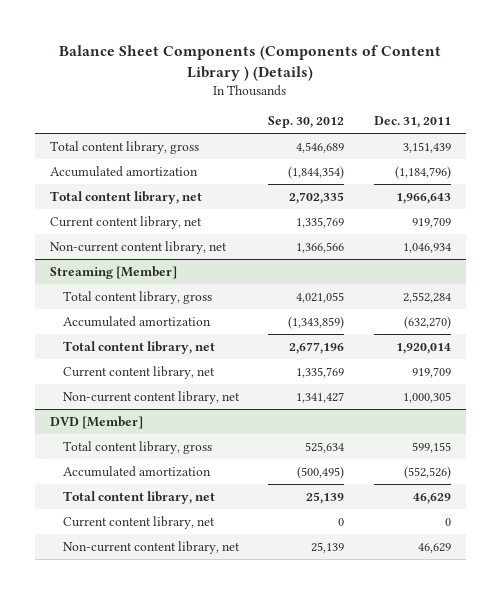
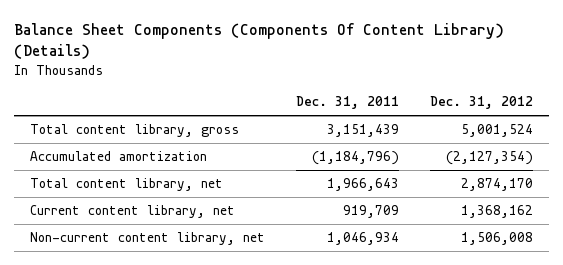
[59,44,442,81] Balance Sheet Components (Components of Content Library ) (Details) -> [14,23,505,60] Balance Sheet Components (Components Of Content Library) (Details)
[268,116,345,129] Sep. 30, 2012 -> none
none -> [430,96,534,110] Dec. 31, 2012
[49,265,177,279] Streaming [Member] -> none
[62,290,212,304] Total content library, gross -> none
[62,315,211,327] Accumulated amortization -> none
[62,340,215,354] Total content library, net -> none
[62,365,215,379] Current content library, net -> none
[62,390,240,404] Non-current content library, net -> none
[49,415,143,429] DVD [Member] -> none
[62,440,212,454] Total content library, gross -> none
[62,465,211,477] Accumulated amortization -> none
[62,490,215,504] Total content library, net -> none
[62,515,215,529] Current content library, net -> none
[62,540,240,554] Non-current content library, net -> none

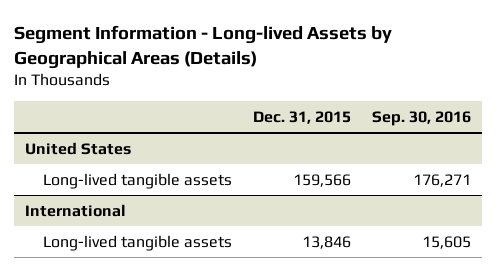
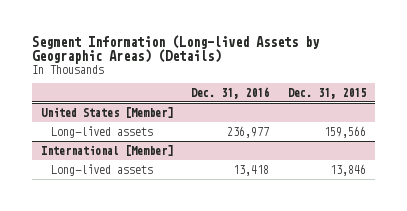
[14,25,393,69] Segment Information - Long-lived Assets by Geographical Areas (Details) -> [32,34,321,65] Segment Information (Long-lived Assets by Geographic Areas) (Details)
[372,111,472,127] Sep. 30, 2016 -> none
none -> [191,86,270,99] Dec. 31, 2016
[24,141,131,155] United States -> [41,106,174,118] United States [Member]
[43,172,233,189] Long-lived tangible assets -> [51,125,154,138] Long-lived assets
[24,203,126,217] International -> [41,144,174,156] International [Member]
[43,234,233,251] Long-lived tangible assets -> [51,163,154,176] Long-lived assets

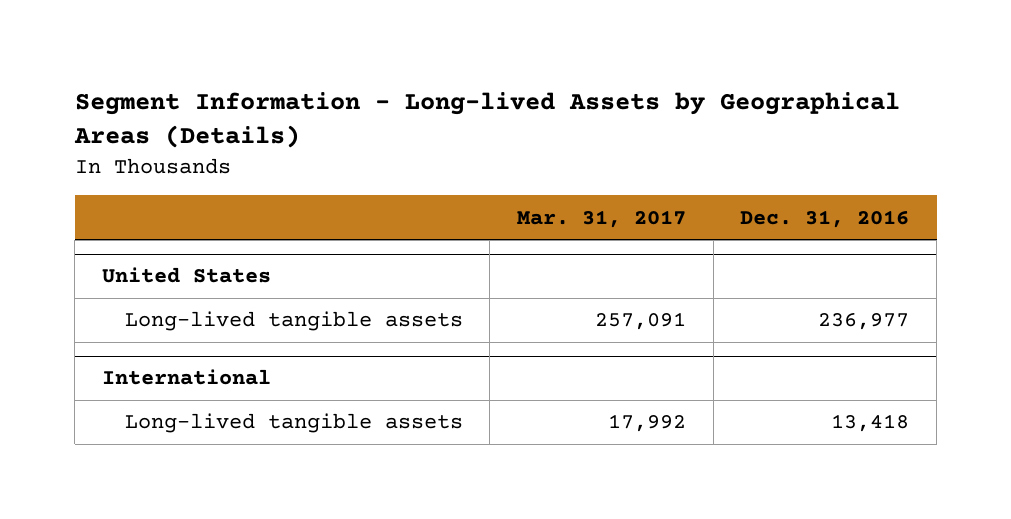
[32,34,321,65] Segment Information (Long-lived Assets by Geographic Areas) (Details) -> [73,91,900,149] Segment Information - Long-lived Assets by Geographical Areas (Details)
[287,87,366,99] Dec. 31, 2015 -> none
none -> [517,209,687,228] Mar. 31, 2017
[41,106,174,118] United States [Member] -> [101,267,271,284] United States
[51,125,154,138] Long-lived assets -> [124,311,463,332] Long-lived tangible assets
[41,144,174,156] International [Member] -> [101,369,271,386] International
[51,163,154,176] Long-lived assets -> [124,413,463,434] Long-lived tangible assets

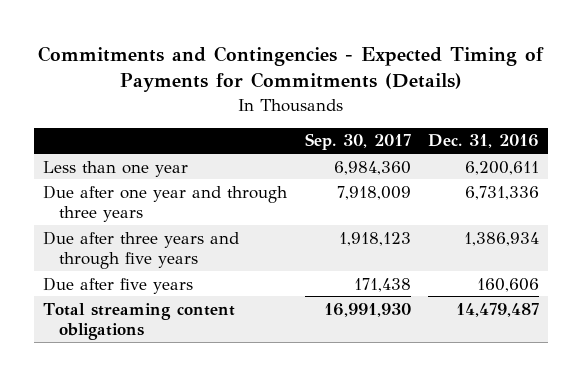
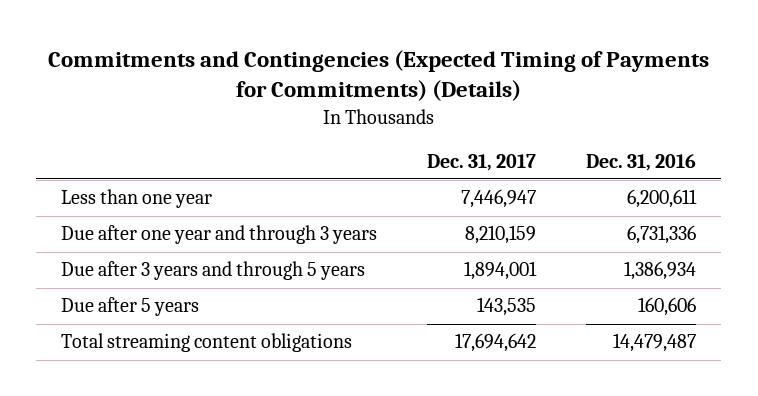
[38,45,545,93] Commitments and Contingencies - Expected Timing of Payments for Commitments (Details) -> [47,49,709,102] Commitments and Contingencies (Expected Timing of Payments for Commitments) (Details)
[304,133,411,151] Sep. 30, 2017 -> none
none -> [427,153,537,171] Dec. 31, 2017
[43,184,288,222] Due after one year and through three years -> [61,225,378,245] Due after one year and through 3 years
[43,230,240,269] Due after three years and through five years -> [61,261,366,281] Due after 3 years and through 5 years
[43,276,194,294] Due after five years -> [61,297,200,317] Due after 5 years

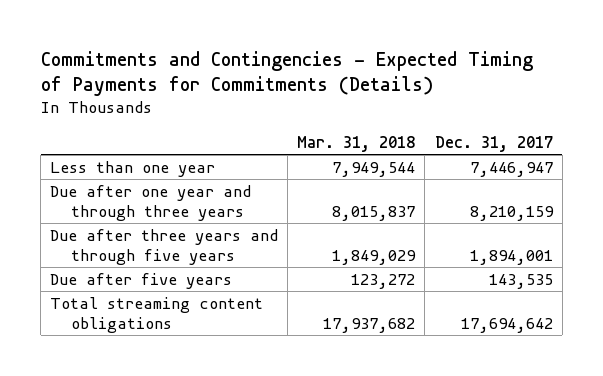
[47,49,709,102] Commitments and Contingencies (Expected Timing of Payments for Commitments) (Details) -> [40,50,533,97] Commitments and Contingencies - Expected Timing of Payments for Commitments (Details)
[586,153,697,171] Dec. 31, 2016 -> none
none -> [297,135,416,152] Mar. 31, 2018
[61,225,378,245] Due after one year and through 3 years -> [50,184,252,221] Due after one year and through three years
[61,261,366,281] Due after 3 years and through 5 years -> [50,228,279,265] Due after three years and through five years
[61,297,200,317] Due after 5 years -> [50,272,233,289] Due after five years

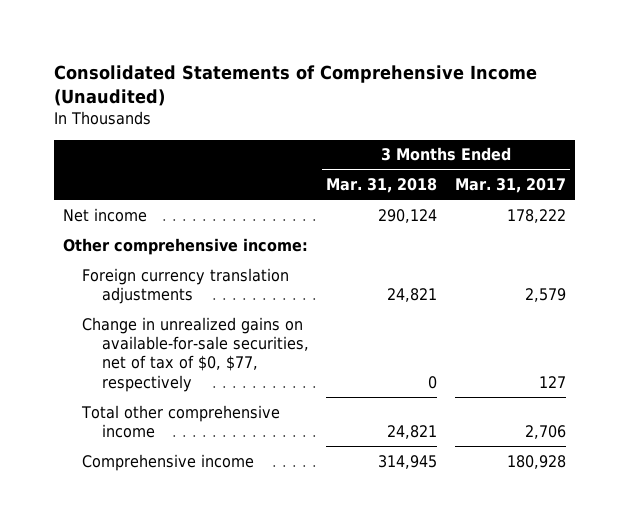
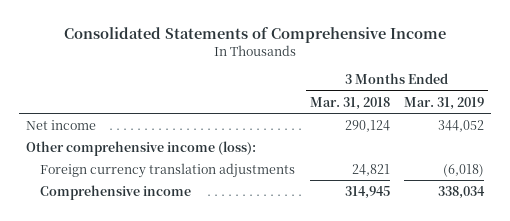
[54,64,538,106] Consolidated Statements of Comprehensive Income (Unaudited) -> [64,26,447,43] Consolidated Statements of Comprehensive Income
[454,178,566,194] Mar. 31, 2017 -> none
none -> [404,96,485,110] Mar. 31, 2019
[63,237,309,255] Other comprehensive income: -> [26,140,257,156] Other comprehensive income (loss):
[82,316,309,392] Change in unrealized gains on available-for-sale securities, net of tax of $0, $77, respectively -> none
[81,404,281,438] Total other comprehensive income -> none

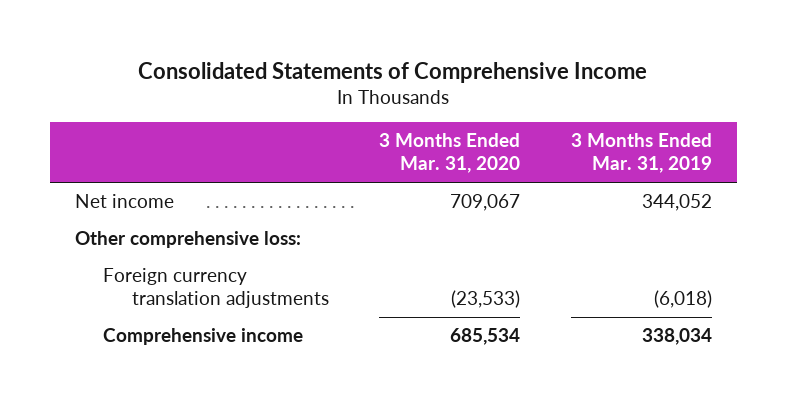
[309,96,390,110] Mar. 31, 2018 -> none
none -> [379,133,521,174] 3 Months Ended Mar. 31, 2020
[26,140,257,156] Other comprehensive income (loss): -> [74,231,301,249] Other comprehensive loss:

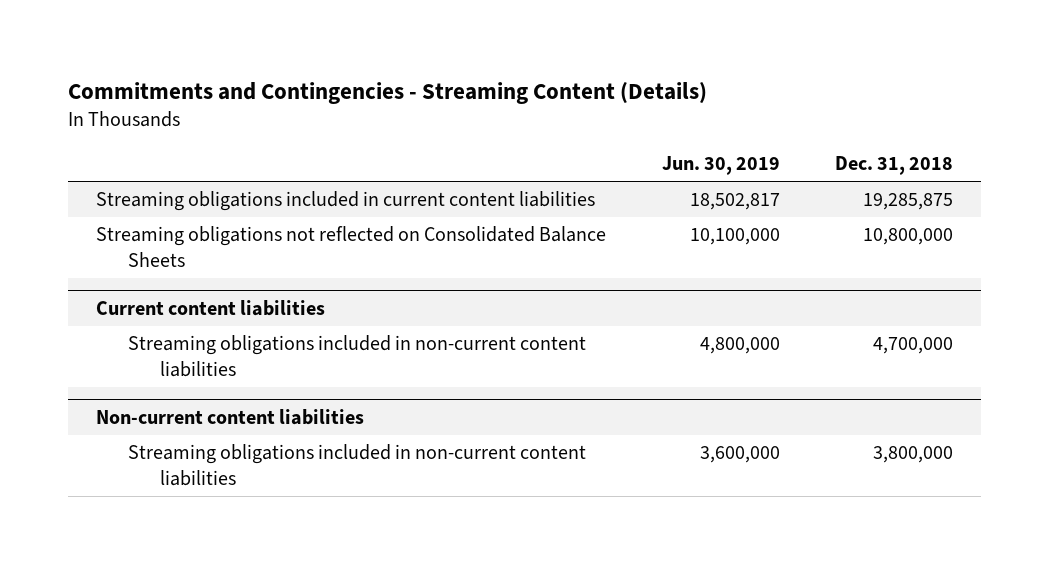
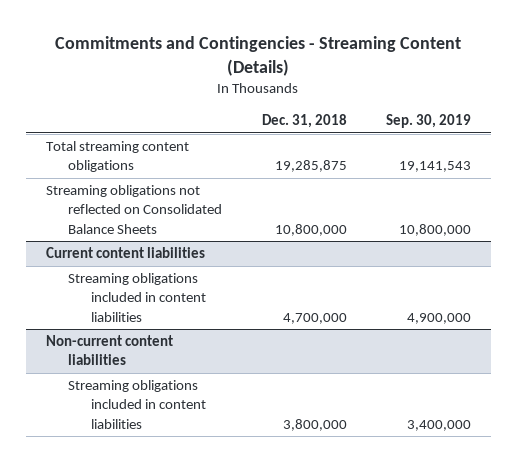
[661,156,780,176] Jun. 30, 2019 -> none
none -> [385,114,471,129] Sep. 30, 2019
[95,191,595,212] Streaming obligations included in current content liabilities -> [45,141,189,173] Total streaming content obligations
[127,335,586,377] Streaming obligations included in non-current content liabilities -> [68,273,206,322] Streaming obligations included in content liabilities
[127,444,586,486] Streaming obligations included in non-current content liabilities -> [68,380,206,429] Streaming obligations included in content liabilities

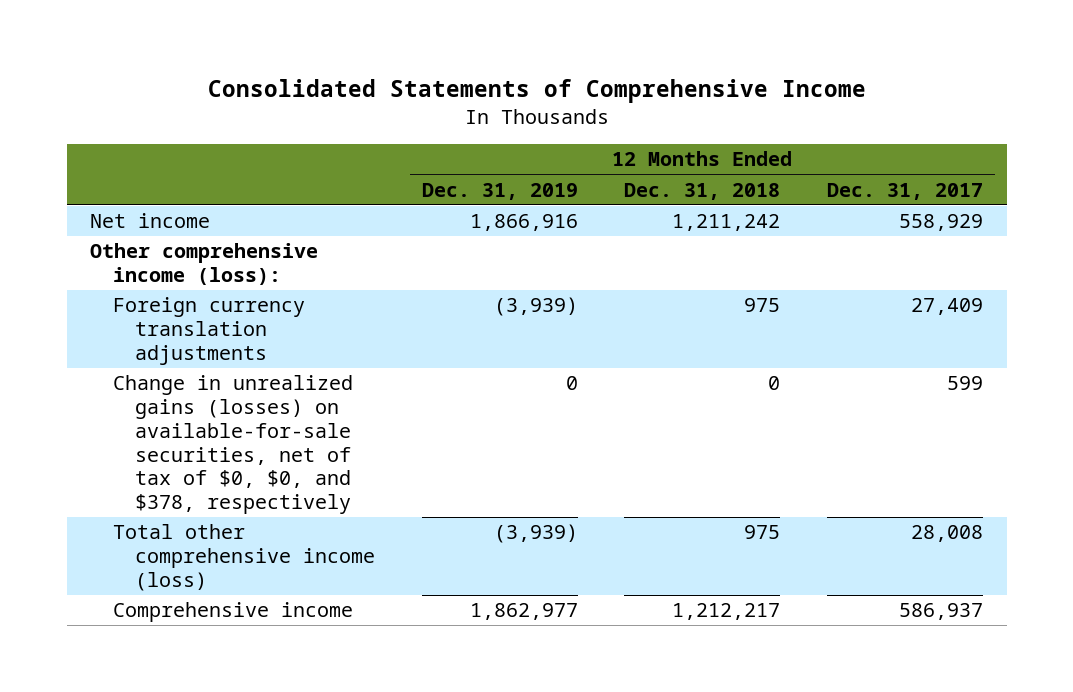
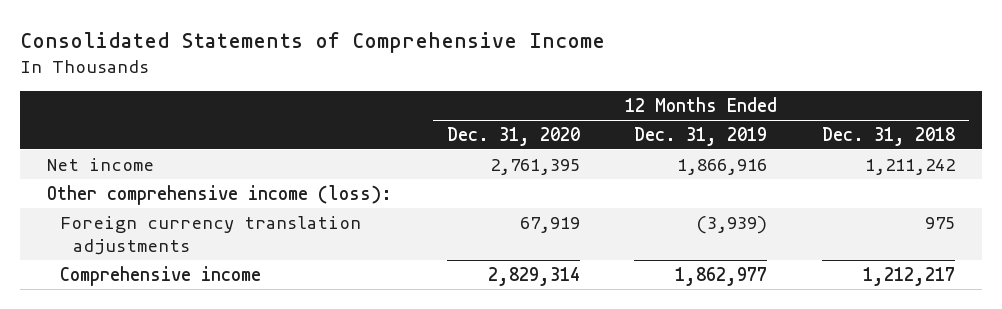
[827,182,984,200] Dec. 31, 2017 -> none
none -> [446,126,580,146] Dec. 31, 2020
[112,375,353,515] Change in unrealized gains (losses) on available-for-sale securities, net of tax of $0, $0, and $378, respectively -> none
[112,524,376,591] Total other comprehensive income (loss) -> none

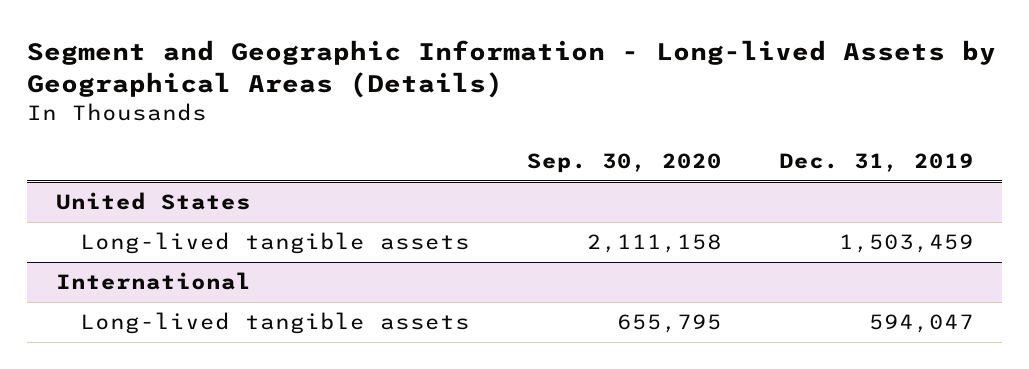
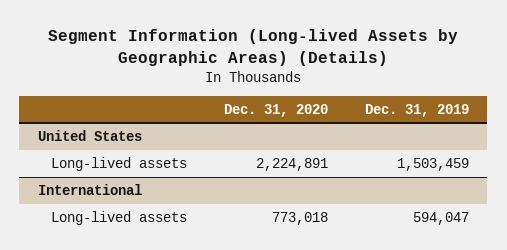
[27,39,997,98] Segment and Geographic Information - Long-lived Assets by Geographical Areas (Details) -> [48,29,459,66] Segment Information (Long-lived Assets by Geographic Areas) (Details)
[526,152,722,173] Sep. 30, 2020 -> none
none -> [224,103,329,117] Dec. 31, 2020
[79,232,470,255] Long-lived tangible assets -> [51,156,188,171] Long-lived assets
[79,312,470,335] Long-lived tangible assets -> [51,210,188,225] Long-lived assets

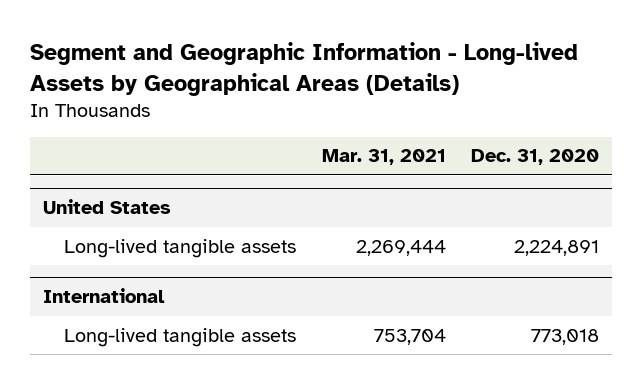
[48,29,459,66] Segment Information (Long-lived Assets by Geographic Areas) (Details) -> [29,42,578,96] Segment and Geographic Information - Long-lived Assets by Geographical Areas (Details)
[365,103,470,117] Dec. 31, 2019 -> none
none -> [321,149,446,166] Mar. 31, 2021
[51,156,188,171] Long-lived assets -> [64,238,297,258] Long-lived tangible assets
[51,210,188,225] Long-lived assets -> [64,327,297,347] Long-lived tangible assets

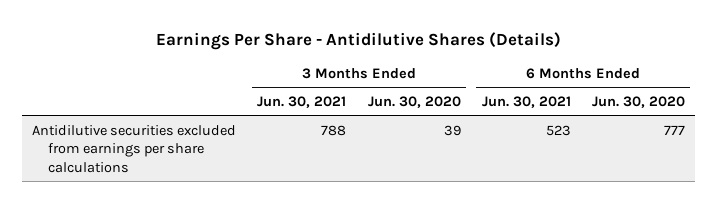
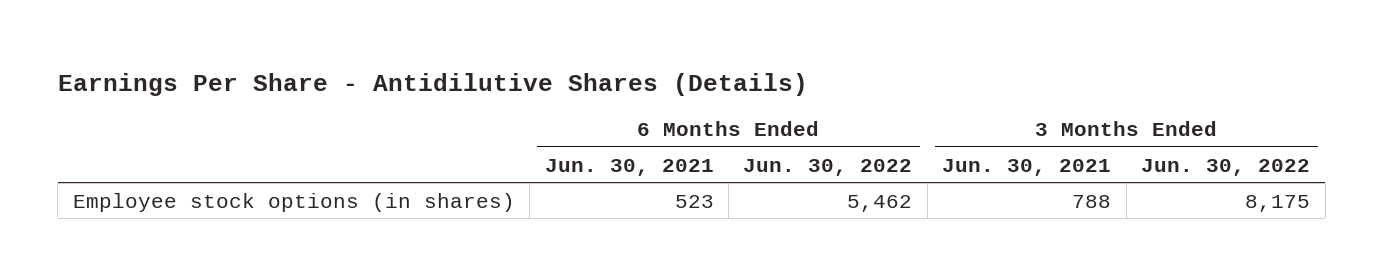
[367,95,461,108] Jun. 30, 2020 -> none
[591,95,685,108] Jun. 30, 2020 -> none
none -> [743,158,913,176] Jun. 30, 2022
none -> [1141,158,1311,176] Jun. 30, 2022
[32,124,237,173] Antidilutive securities excluded from earnings per share calculations -> [72,192,515,212] Employee stock options (in shares)

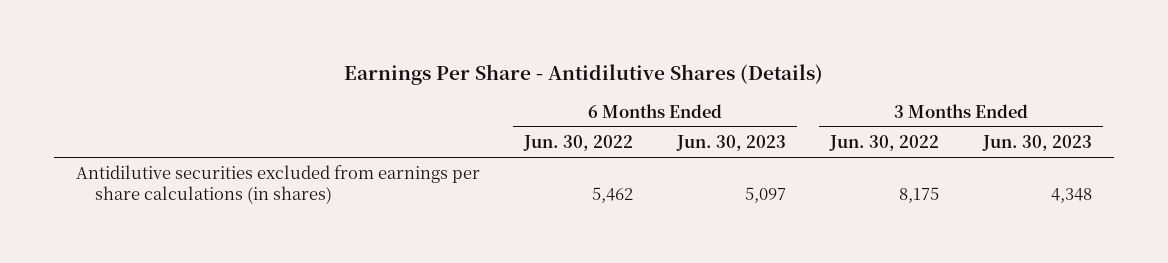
[544,158,714,176] Jun. 30, 2021 -> none
[942,158,1112,176] Jun. 30, 2021 -> none
none -> [676,134,787,151] Jun. 30, 2023
none -> [981,134,1092,151] Jun. 30, 2023
[72,192,515,212] Employee stock options (in shares) -> [76,165,481,205] Antidilutive securities excluded from earnings per share calculations (in shares)

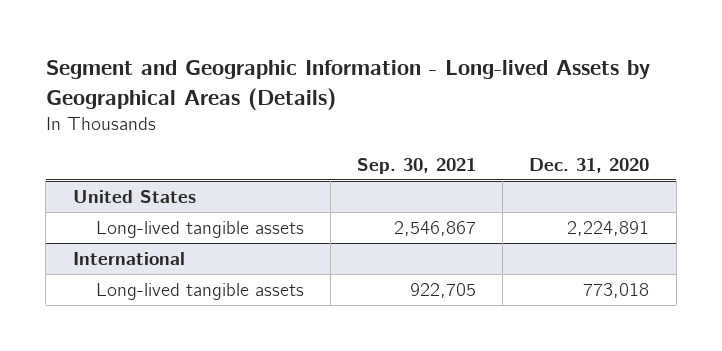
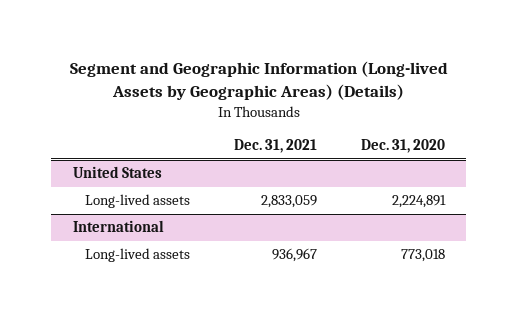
[45,60,650,110] Segment and Geographic Information - Long-lived Assets by Geographical Areas (Details) -> [69,61,448,101] Segment and Geographic Information (Long-lived Assets by Geographic Areas) (Details)
[357,157,477,174] Sep. 30, 2021 -> none
none -> [233,139,317,154] Dec. 31, 2021
[96,220,305,238] Long-lived tangible assets -> [85,194,191,209] Long-lived assets
[96,282,305,300] Long-lived tangible assets -> [85,248,191,263] Long-lived assets

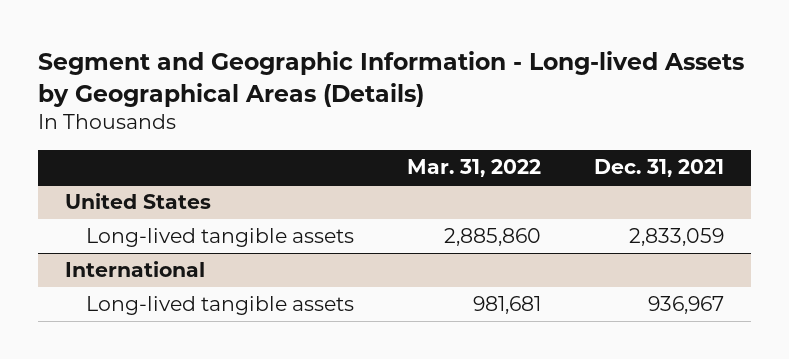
[69,61,448,101] Segment and Geographic Information (Long-lived Assets by Geographic Areas) (Details) -> [38,51,745,107] Segment and Geographic Information - Long-lived Assets by Geographical Areas (Details)
[360,139,445,154] Dec. 31, 2020 -> none
none -> [406,159,541,178] Mar. 31, 2022
[85,194,191,209] Long-lived assets -> [85,228,354,248] Long-lived tangible assets
[85,248,191,263] Long-lived assets -> [85,296,354,316] Long-lived tangible assets

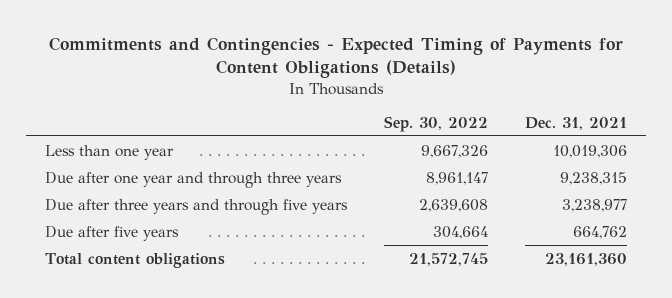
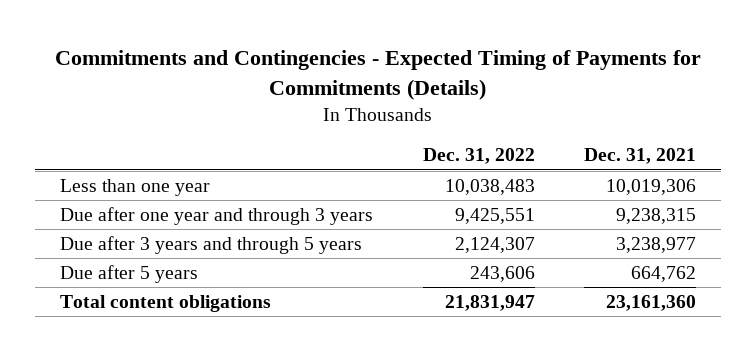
[48,36,623,79] Commitments and Contingencies - Expected Timing of Payments for Content Obligations (Details) -> [55,50,702,101] Commitments and Contingencies - Expected Timing of Payments for Commitments (Details)
[383,115,488,132] Sep. 30, 2022 -> none
none -> [422,148,535,165] Dec. 31, 2022
[44,171,342,188] Due after one year and through three years -> [60,206,374,225] Due after one year and through 3 years
[44,198,348,215] Due after three years and through five years -> [60,235,363,254] Due after 3 years and through 5 years
[44,225,179,241] Due after five years -> [60,264,199,283] Due after 5 years

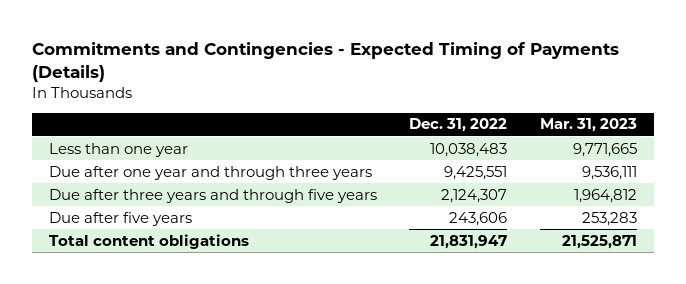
[55,50,702,101] Commitments and Contingencies - Expected Timing of Payments for Commitments (Details) -> [32,42,620,83] Commitments and Contingencies - Expected Timing of Payments (Details)
[584,148,697,165] Dec. 31, 2021 -> none
none -> [540,118,638,133] Mar. 31, 2023
[60,206,374,225] Due after one year and through 3 years -> [48,165,372,180] Due after one year and through three years
[60,235,363,254] Due after 3 years and through 5 years -> [48,188,377,203] Due after three years and through five years
[60,264,199,283] Due after 5 years -> [48,211,192,226] Due after five years

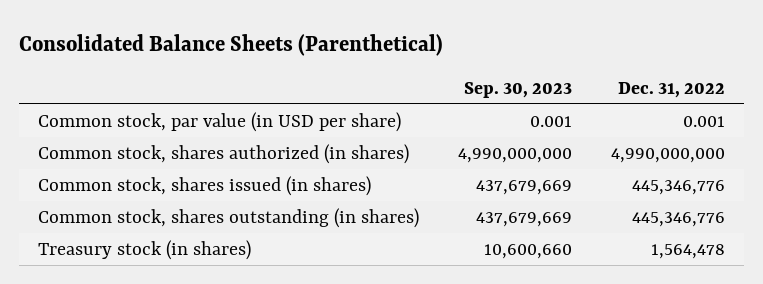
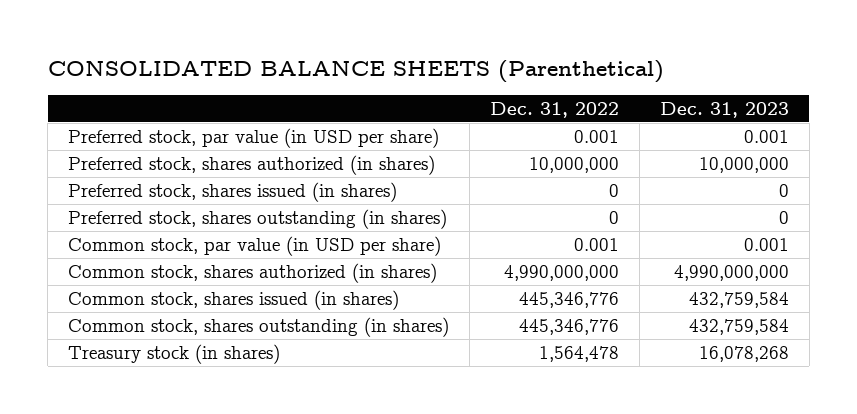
[19,34,444,57] Consolidated Balance Sheets (Parenthetical) -> [47,60,664,84] CONSOLIDATED BALANCE SHEETS (Parenthetical)
[464,81,573,98] Sep. 30, 2023 -> none
none -> [659,101,789,118] Dec. 31, 2023
none -> [67,127,439,148] Preferred stock, par value (in USD per share)
none -> [67,154,435,175] Preferred stock, shares authorized (in shares)
none -> [67,181,397,202] Preferred stock, shares issued (in shares)
none -> [67,208,447,229] Preferred stock, shares outstanding (in shares)

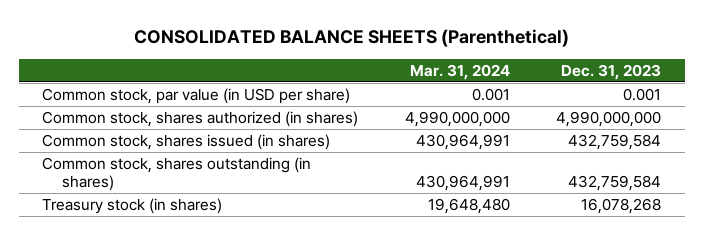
[489,101,619,118] Dec. 31, 2022 -> none
none -> [409,63,510,80] Mar. 31, 2024
[67,127,439,148] Preferred stock, par value (in USD per share) -> none
[67,154,435,175] Preferred stock, shares authorized (in shares) -> none
[67,181,397,202] Preferred stock, shares issued (in shares) -> none
[67,208,447,229] Preferred stock, shares outstanding (in shares) -> none

